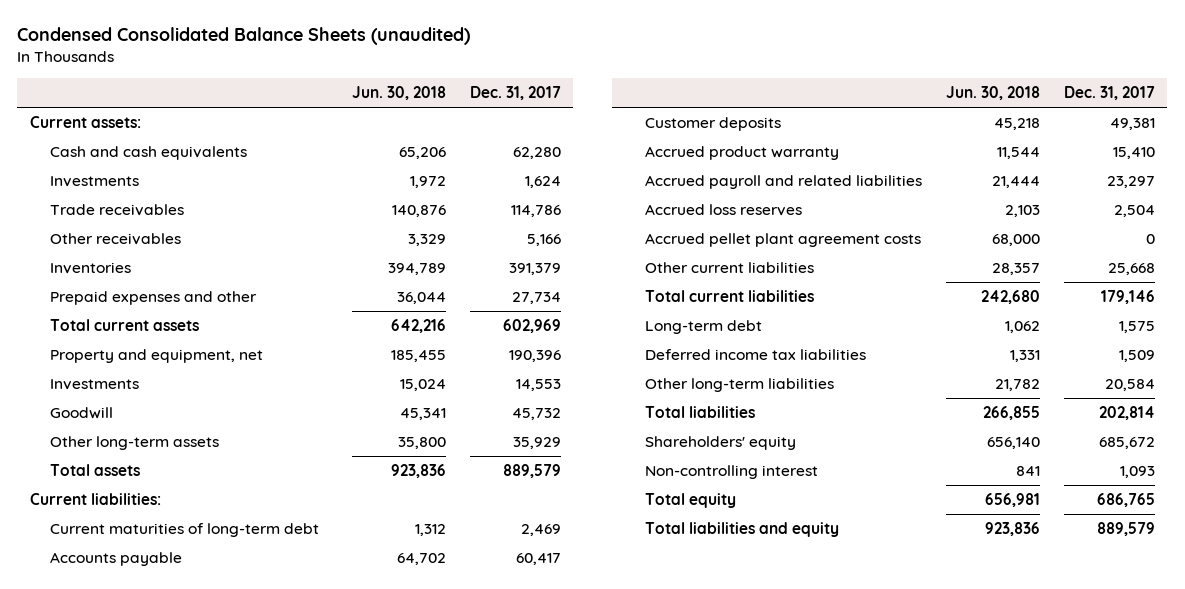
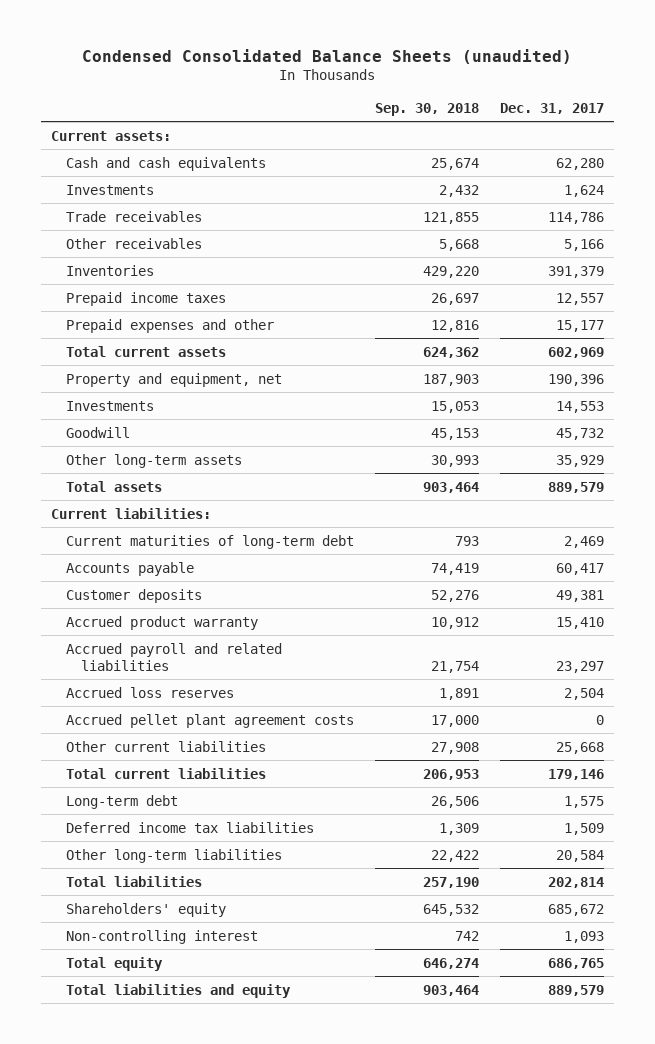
[351,85,446,100] Jun. 30, 2018 -> none
none -> [374,102,479,116] Sep. 30, 2018
none -> [66,291,227,306] Prepaid income taxes
[511,292,561,305] 27,734 -> [555,319,604,332] 15,177

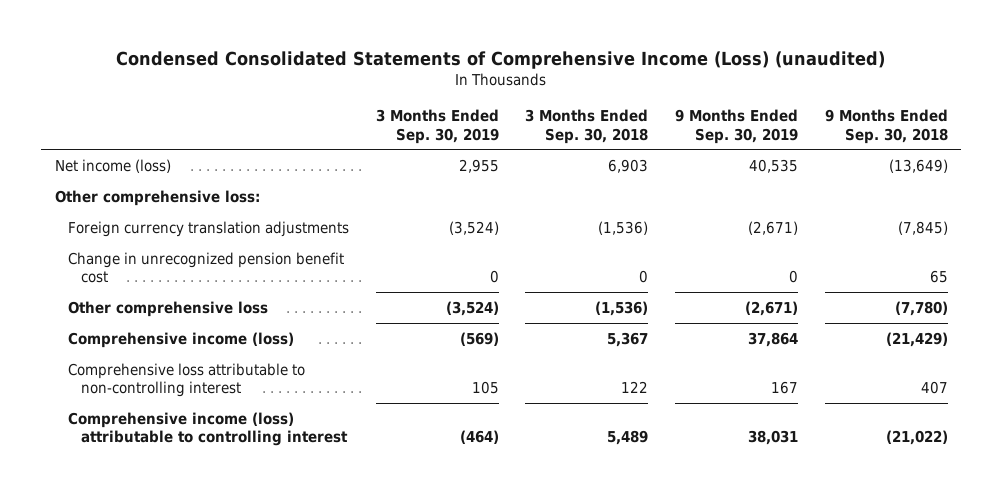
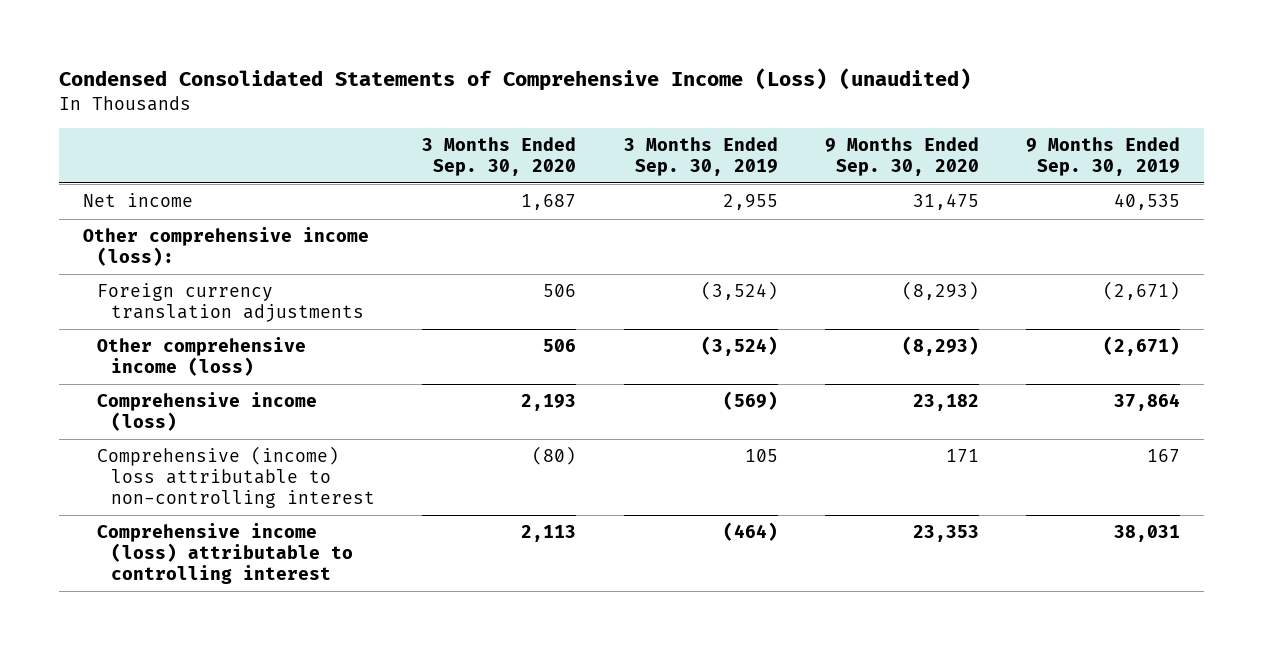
[525,108,649,144] 3 Months Ended Sep. 30, 2018 -> none
[824,108,948,144] 9 Months Ended Sep. 30, 2018 -> none
none -> [422,137,577,176] 3 Months Ended Sep. 30, 2020
none -> [824,137,979,176] 9 Months Ended Sep. 30, 2020
[54,158,171,173] Net income (loss) -> [82,193,193,208] Net income
[54,189,260,206] Other comprehensive loss: -> [82,227,369,267] Other comprehensive income (loss):
[68,251,345,284] Change in unrecognized pension benefit cost -> none
[68,300,269,317] Other comprehensive loss -> [96,337,306,377] Other comprehensive income (loss)
[68,362,306,398] Comprehensive loss attributable to non-controlling interest -> [96,446,375,508] Comprehensive (income) loss attributable to non-controlling interest

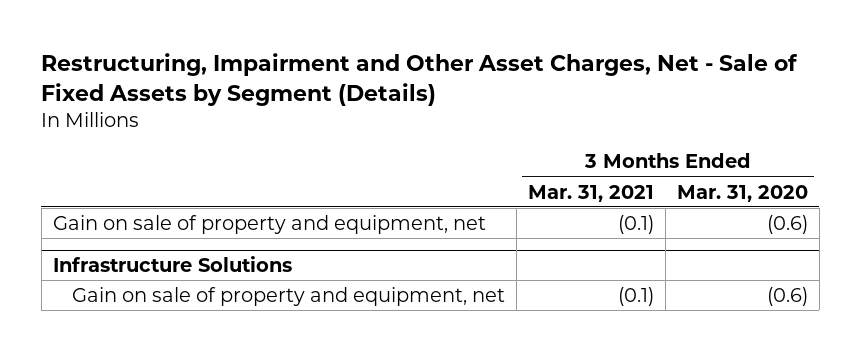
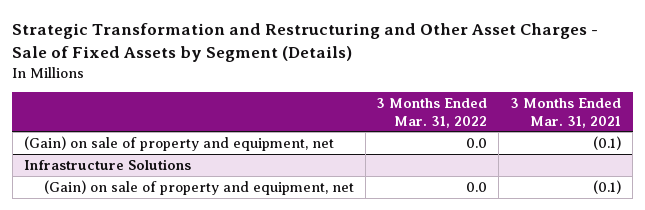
[41,53,799,107] Restructuring, Impairment and Other Asset Charges, Net - Sale of Fixed Assets by Segment (Details) -> [12,23,599,62] Strategic Transformation and Restructuring and Other Asset Charges - Sale of Fixed Assets by Segment (Details)
[676,184,808,202] Mar. 31, 2020 -> none
none -> [376,98,488,128] 3 Months Ended Mar. 31, 2022
[52,214,486,234] Gain on sale of property and equipment, net -> [23,135,334,151] (Gain) on sale of property and equipment, net
[72,286,506,306] Gain on sale of property and equipment, net -> [43,179,354,195] (Gain) on sale of property and equipment, net

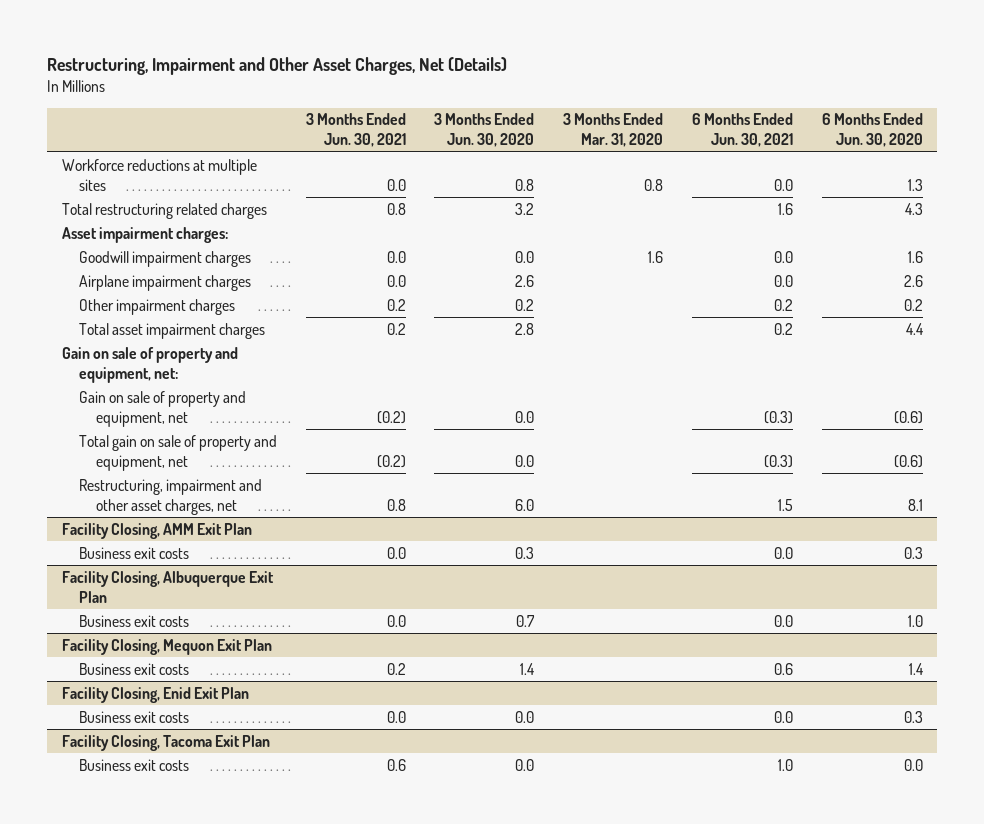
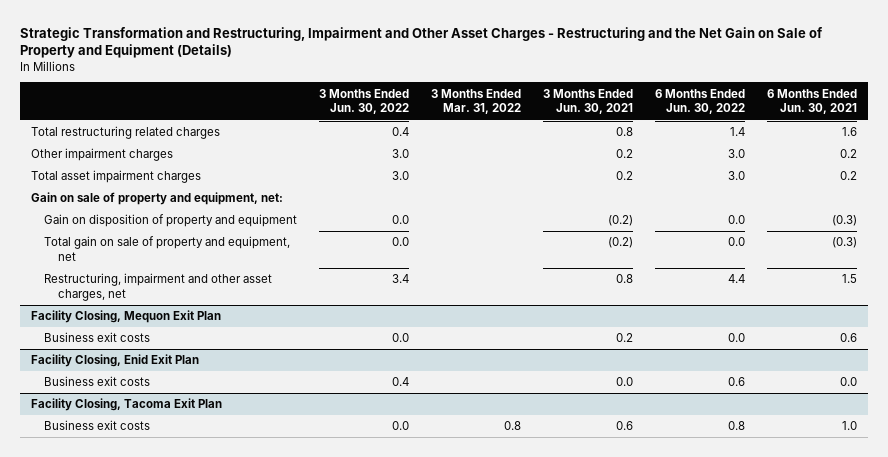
[47,57,508,76] Restructuring, Impairment and Other Asset Charges, Net (Details) -> [19,26,823,59] Strategic Transformation and Restructuring, Impairment and Other Asset Charges - Restructuring and the Net Gain on Sale of Property and Equipment (Details)
[434,113,535,148] 3 Months Ended Jun. 30, 2020 -> none
[563,113,664,148] 3 Months Ended Mar. 31, 2020 -> none
[821,113,923,148] 6 Months Ended Jun. 30, 2020 -> none
none -> [319,88,410,115] 3 Months Ended Jun. 30, 2022
none -> [431,88,522,115] 3 Months Ended Mar. 31, 2022
none -> [655,88,746,115] 6 Months Ended Jun. 30, 2022
[61,158,257,191] Workforce reductions at multiple sites -> none
[61,226,228,243] Asset impairment charges: -> none
[78,250,251,267] Goodwill impairment charges -> none
[78,274,251,291] Airplane impairment charges -> none
[78,390,246,427] Gain on sale of property and equipment, net -> [44,214,298,228] Gain on disposition of property and equipment
[61,522,252,539] Facility Closing, AMM Exit Plan -> none
[78,546,189,559] Business exit costs -> none
[61,570,274,603] Facility Closing, Albuquerque Exit Plan -> none
[78,614,189,627] Business exit costs -> none

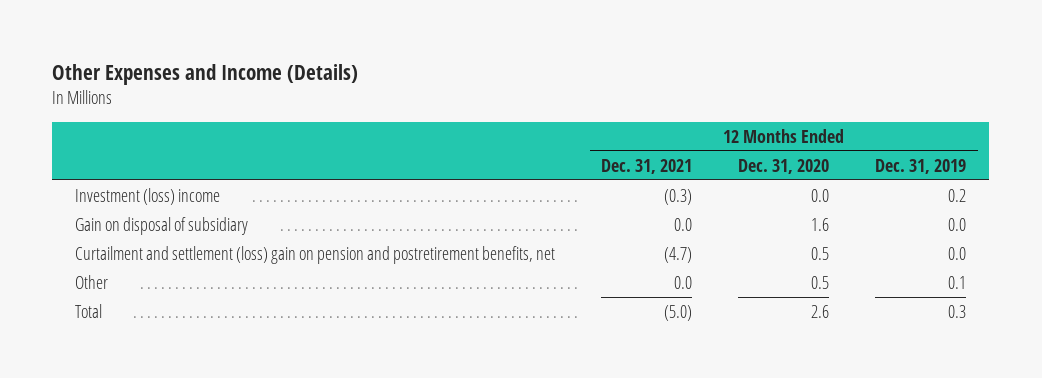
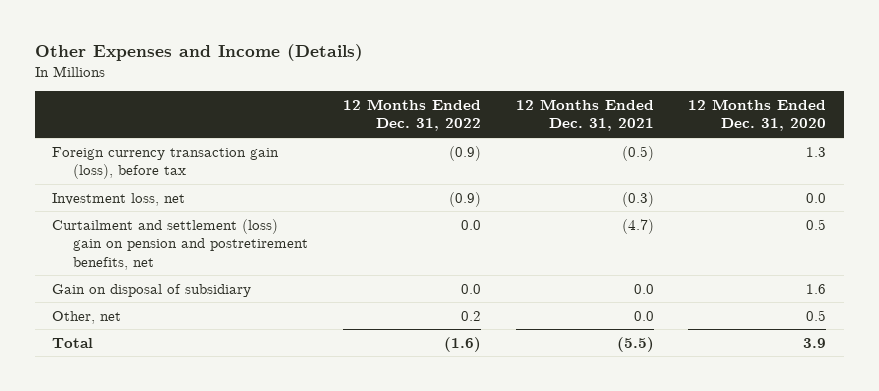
[875,158,967,174] Dec. 31, 2019 -> none
none -> [342,98,481,132] 12 Months Ended Dec. 31, 2022
none -> [52,146,280,180] Foreign currency transaction gain (loss), before tax
[75,187,221,205] Investment (loss) income -> [52,192,186,206] Investment loss, net
[75,216,249,235] Gain on disposal of subsidiary -> [52,283,252,297] Gain on disposal of subsidiary
[75,274,109,289] Other -> [52,310,122,324] Other, net
[664,304,693,321] (5.0) -> [616,336,654,352] (5.5)
[811,304,830,318] 2.6 -> [803,337,827,348] 3.9

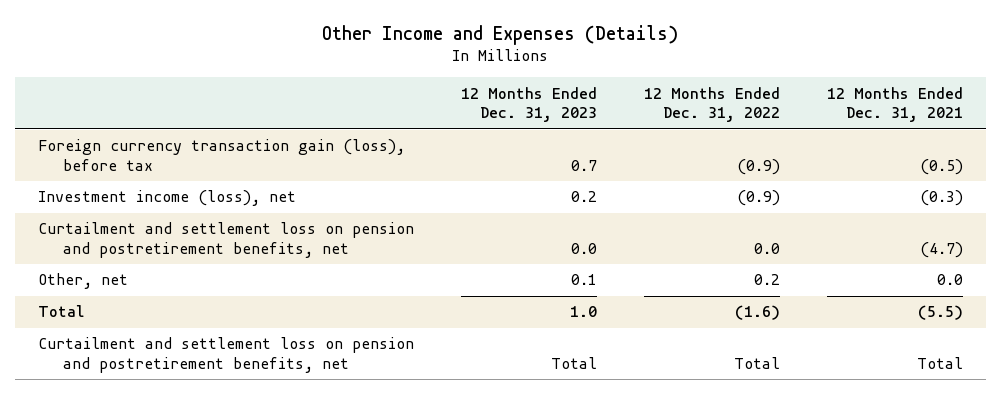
[34,44,363,62] Other Expenses and Income (Details) -> [322,24,679,45] Other Income and Expenses (Details)
[688,98,827,132] 12 Months Ended Dec. 31, 2020 -> none
none -> [460,86,597,123] 12 Months Ended Dec. 31, 2023
[52,283,252,297] Gain on disposal of subsidiary -> none
[52,192,186,206] Investment loss, net -> [38,190,297,207] Investment income (loss), net
[52,218,309,270] Curtailment and settlement (loss) gain on pension and postretirement benefits, net -> [38,222,415,258] Curtailment and settlement loss on pension and postretirement benefits, net
none -> [38,337,415,373] Curtailment and settlement loss on pension and postretirement benefits, net

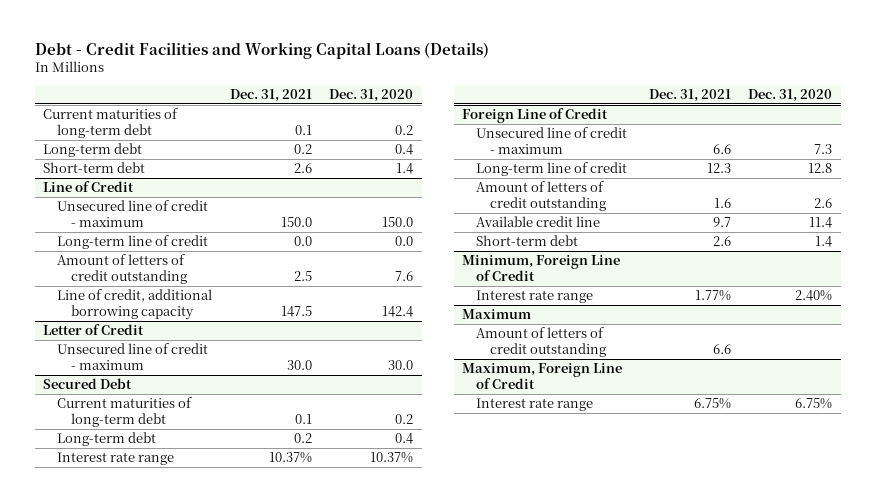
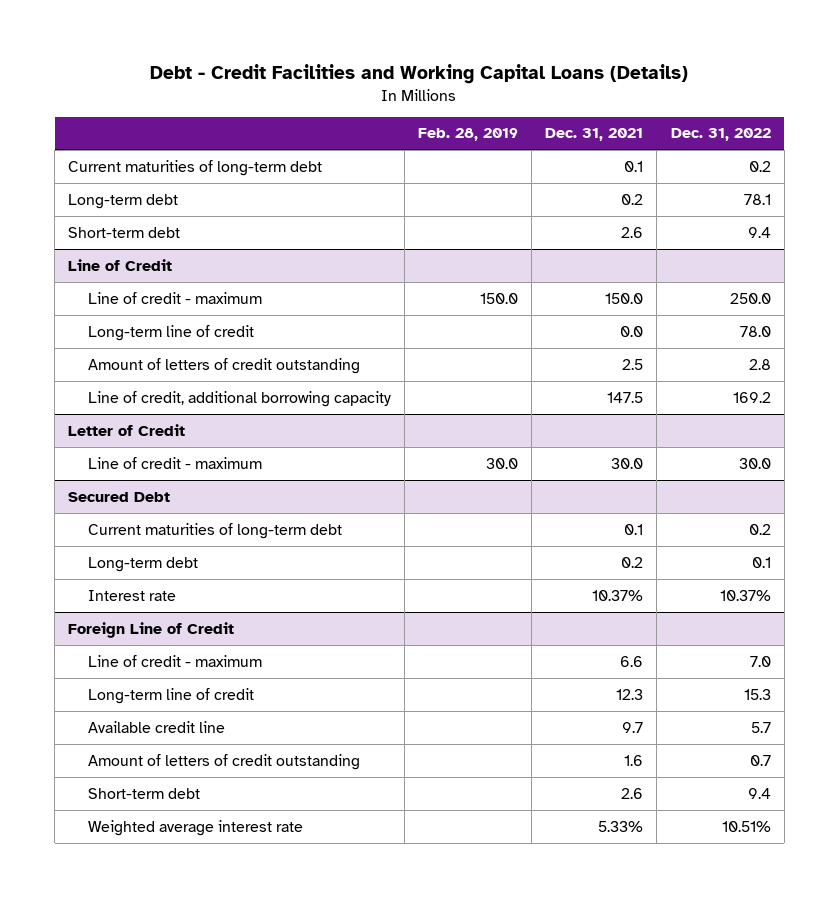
[328,88,413,102] Dec. 31, 2020 -> none
none -> [418,128,519,142] Feb. 28, 2019
none -> [670,128,771,142] Dec. 31, 2022
[57,200,209,227] Unsecured line of credit - maximum -> [87,291,262,304] Line of credit - maximum
[57,343,209,370] Unsecured line of credit - maximum -> [87,456,262,469] Line of credit - maximum
[57,452,175,466] Interest rate range -> [87,589,176,601] Interest rate
[476,127,628,154] Unsecured line of credit - maximum -> [87,654,262,667] Line of credit - maximum
[476,181,607,211] Amount of letters of credit outstanding -> [87,753,360,770] Amount of letters of credit outstanding
[462,255,621,281] Minimum, Foreign Line of Credit -> none
[476,290,594,304] Interest rate range -> none
[462,309,532,320] Maximum -> none
[476,327,607,357] Amount of letters of credit outstanding -> none
[462,363,623,389] Maximum, Foreign Line of Credit -> none
[476,398,594,412] Interest rate range -> none
none -> [87,819,303,836] Weighted average interest rate

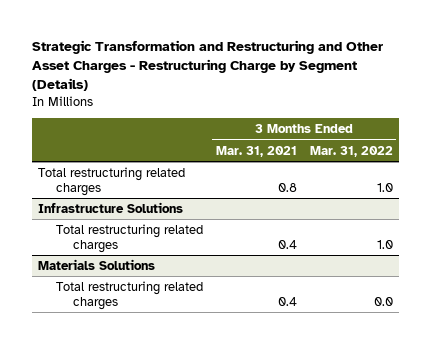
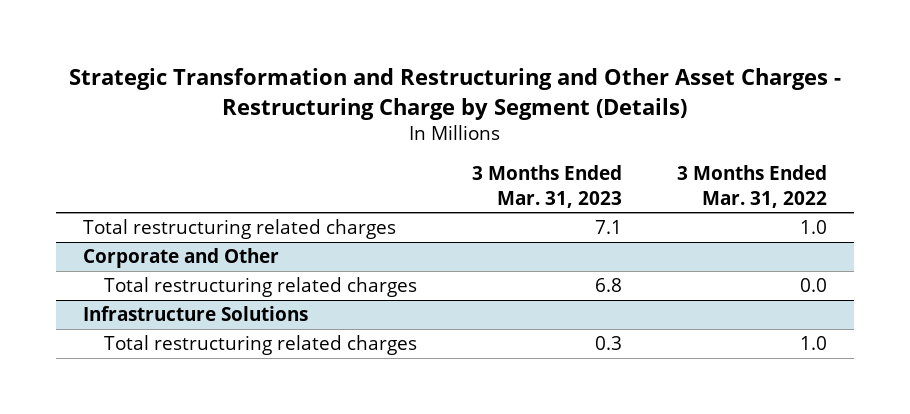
[215,145,297,157] Mar. 31, 2021 -> none
none -> [472,165,623,208] 3 Months Ended Mar. 31, 2023
none -> [83,248,280,269] Corporate and Other
none -> [104,277,418,298] Total restructuring related charges
[38,258,156,270] Materials Solutions -> none
[55,280,203,310] Total restructuring related charges -> none

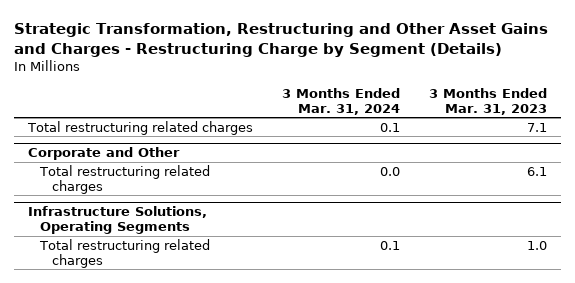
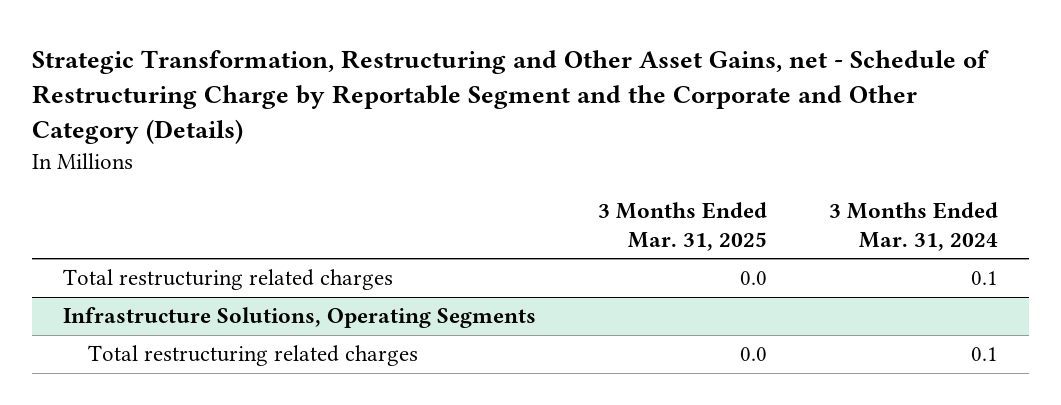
[13,22,548,57] Strategic Transformation, Restructuring and Other Asset Gains and Charges - Restructuring Charge by Segment (Details) -> [32,49,990,145] Strategic Transformation, Restructuring and Other Asset Gains, net - Schedule of Restructuring Charge by Reportable Segment and the Corporate and Other Category (Details)
[428,87,547,115] 3 Months Ended Mar. 31, 2023 -> none
none -> [597,202,767,251] 3 Months Ended Mar. 31, 2025
[28,147,181,161] Corporate and Other -> none
[39,164,211,194] Total restructuring related charges -> none

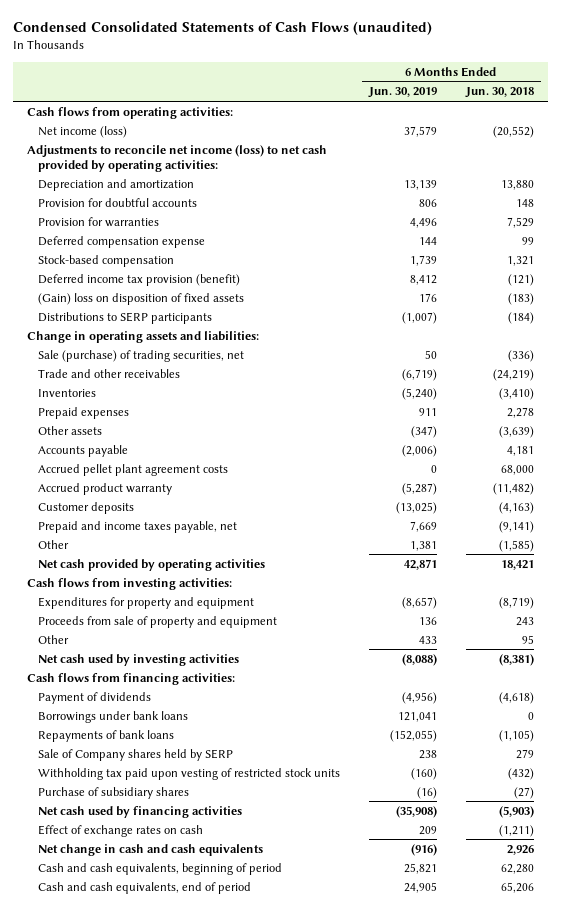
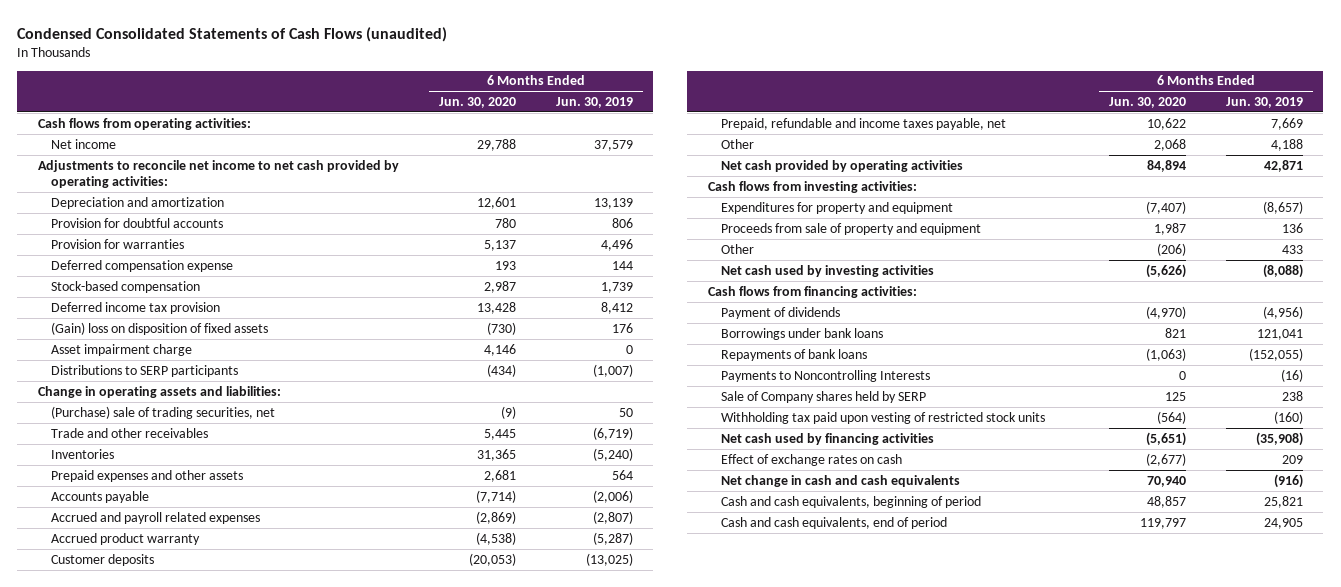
[464,87,534,99] Jun. 30, 2018 -> none
none -> [438,96,516,108] Jun. 30, 2020
[38,125,128,138] Net income (loss) -> [50,138,116,149] Net income
[26,144,327,172] Adjustments to reconcile net income (loss) to net cash provided by operating activities: -> [37,159,399,188] Adjustments to reconcile net income to net cash provided by operating activities:
[38,273,241,286] Deferred income tax provision (benefit) -> [50,301,220,314] Deferred income tax provision
none -> [50,343,192,356] Asset impairment charge
[38,349,245,362] Sale (purchase) of trading securities, net -> [50,405,275,419] (Purchase) sale of trading securities, net
[38,406,130,419] Prepaid expenses -> none
[38,425,103,435] Other assets -> none
none -> [50,469,243,482] Prepaid expenses and other assets
[38,463,229,476] Accrued pellet plant agreement costs -> none
none -> [50,511,260,524] Accrued and payroll related expenses
[38,520,238,533] Prepaid and income taxes payable, net -> [720,117,1006,130] Prepaid, refundable and income taxes payable, net
[410,540,438,551] 1,381 -> [1271,138,1304,151] 4,188
none -> [720,369,930,382] Payments to Noncontrolling Interests
[38,786,190,799] Purchase of subsidiary shares -> none

